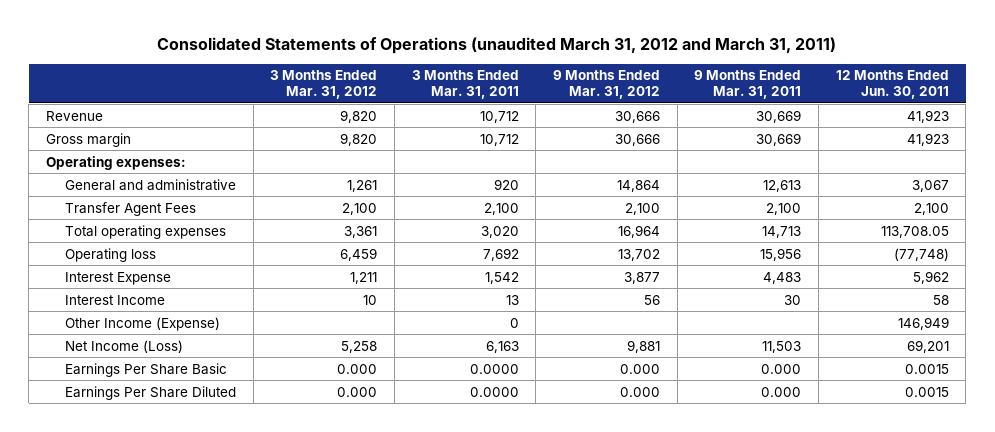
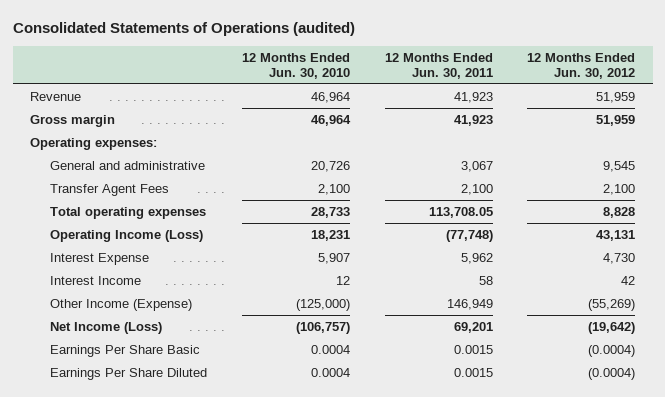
[157,37,837,55] Consolidated Statements of Operations (unaudited March 31, 2012 and March 31, 2011) -> [12,21,355,36] Consolidated Statements of Operations (audited)
[270,70,378,100] 3 Months Ended Mar. 31, 2012 -> none
[411,70,519,100] 3 Months Ended Mar. 31, 2011 -> none
[553,70,661,100] 9 Months Ended Mar. 31, 2012 -> none
[694,70,802,100] 9 Months Ended Mar. 31, 2011 -> none
none -> [242,52,351,79] 12 Months Ended Jun. 30, 2010
none -> [527,52,636,79] 12 Months Ended Jun. 30, 2012
[65,247,157,262] Operating loss -> [50,229,204,242] Operating Income (Loss)

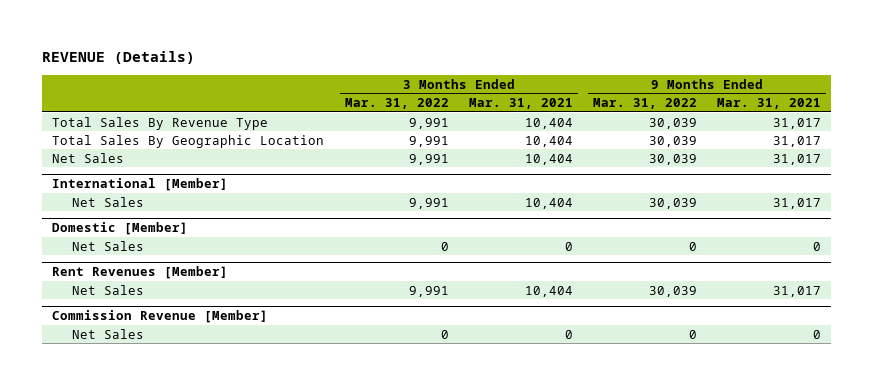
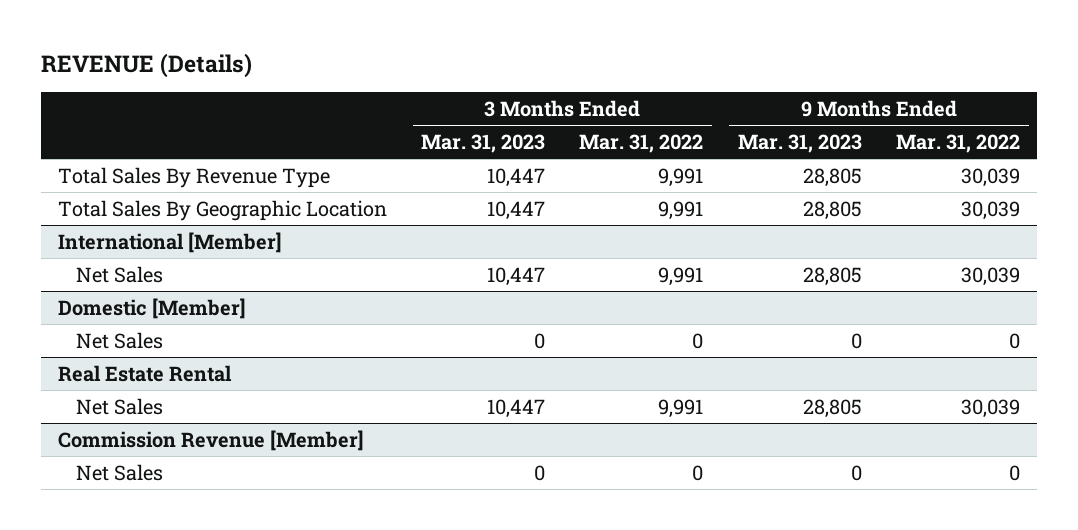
[468,98,573,110] Mar. 31, 2021 -> none
[717,98,822,110] Mar. 31, 2021 -> none
none -> [421,134,546,154] Mar. 31, 2023
none -> [737,134,862,154] Mar. 31, 2023
[52,152,125,163] Net Sales -> none
[52,266,229,280] Rent Revenues [Member] -> none
none -> [57,364,232,382] Real Estate Rental

